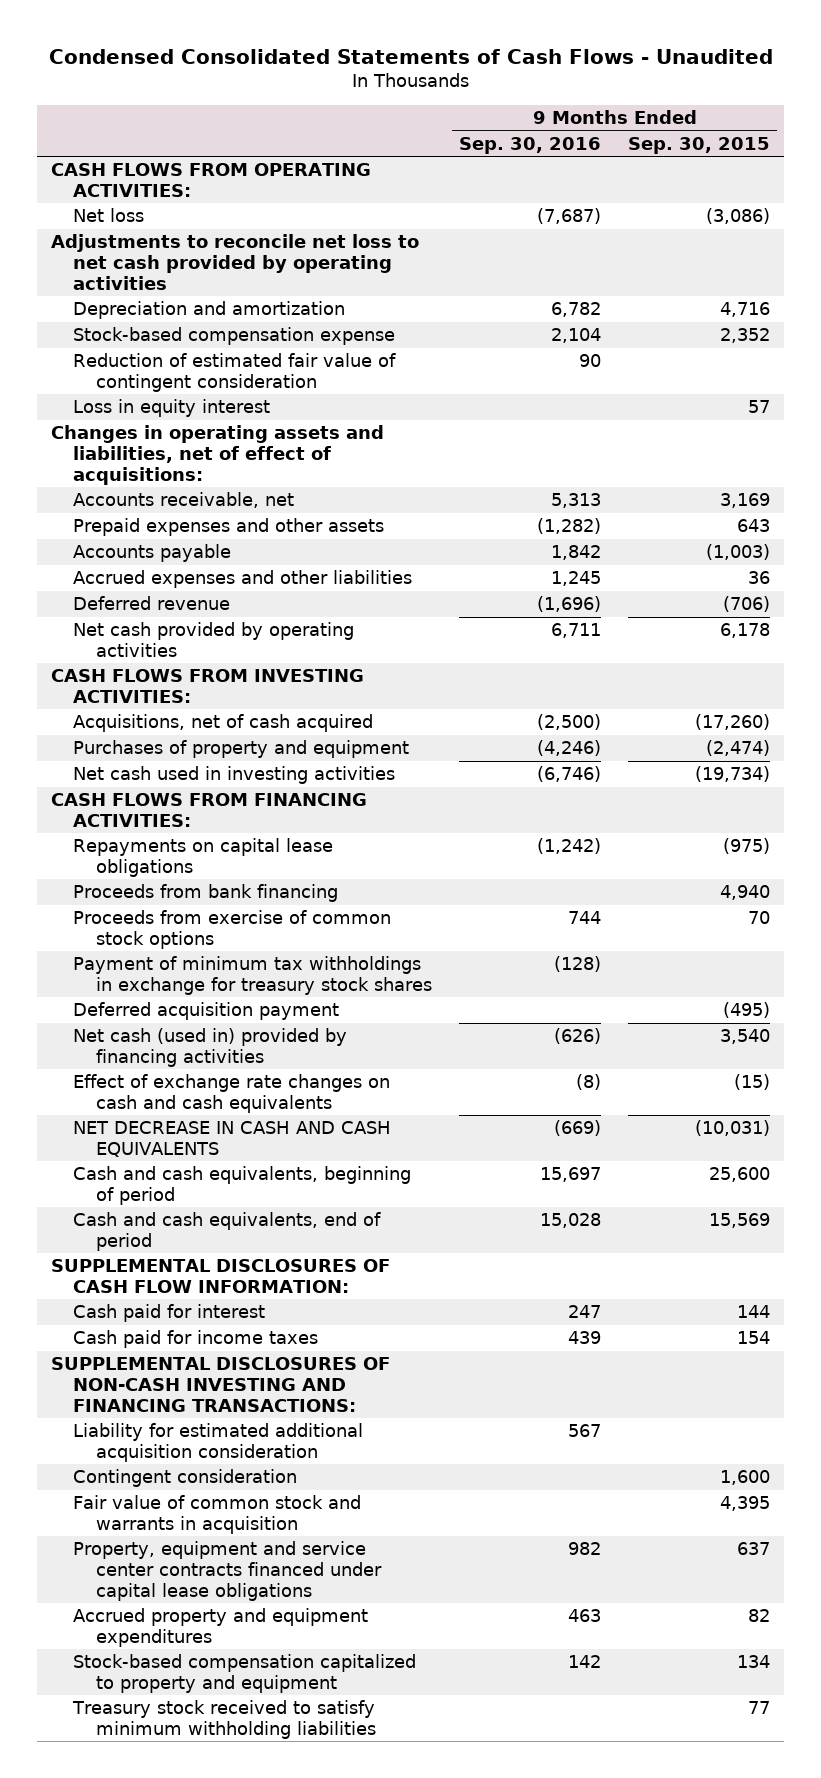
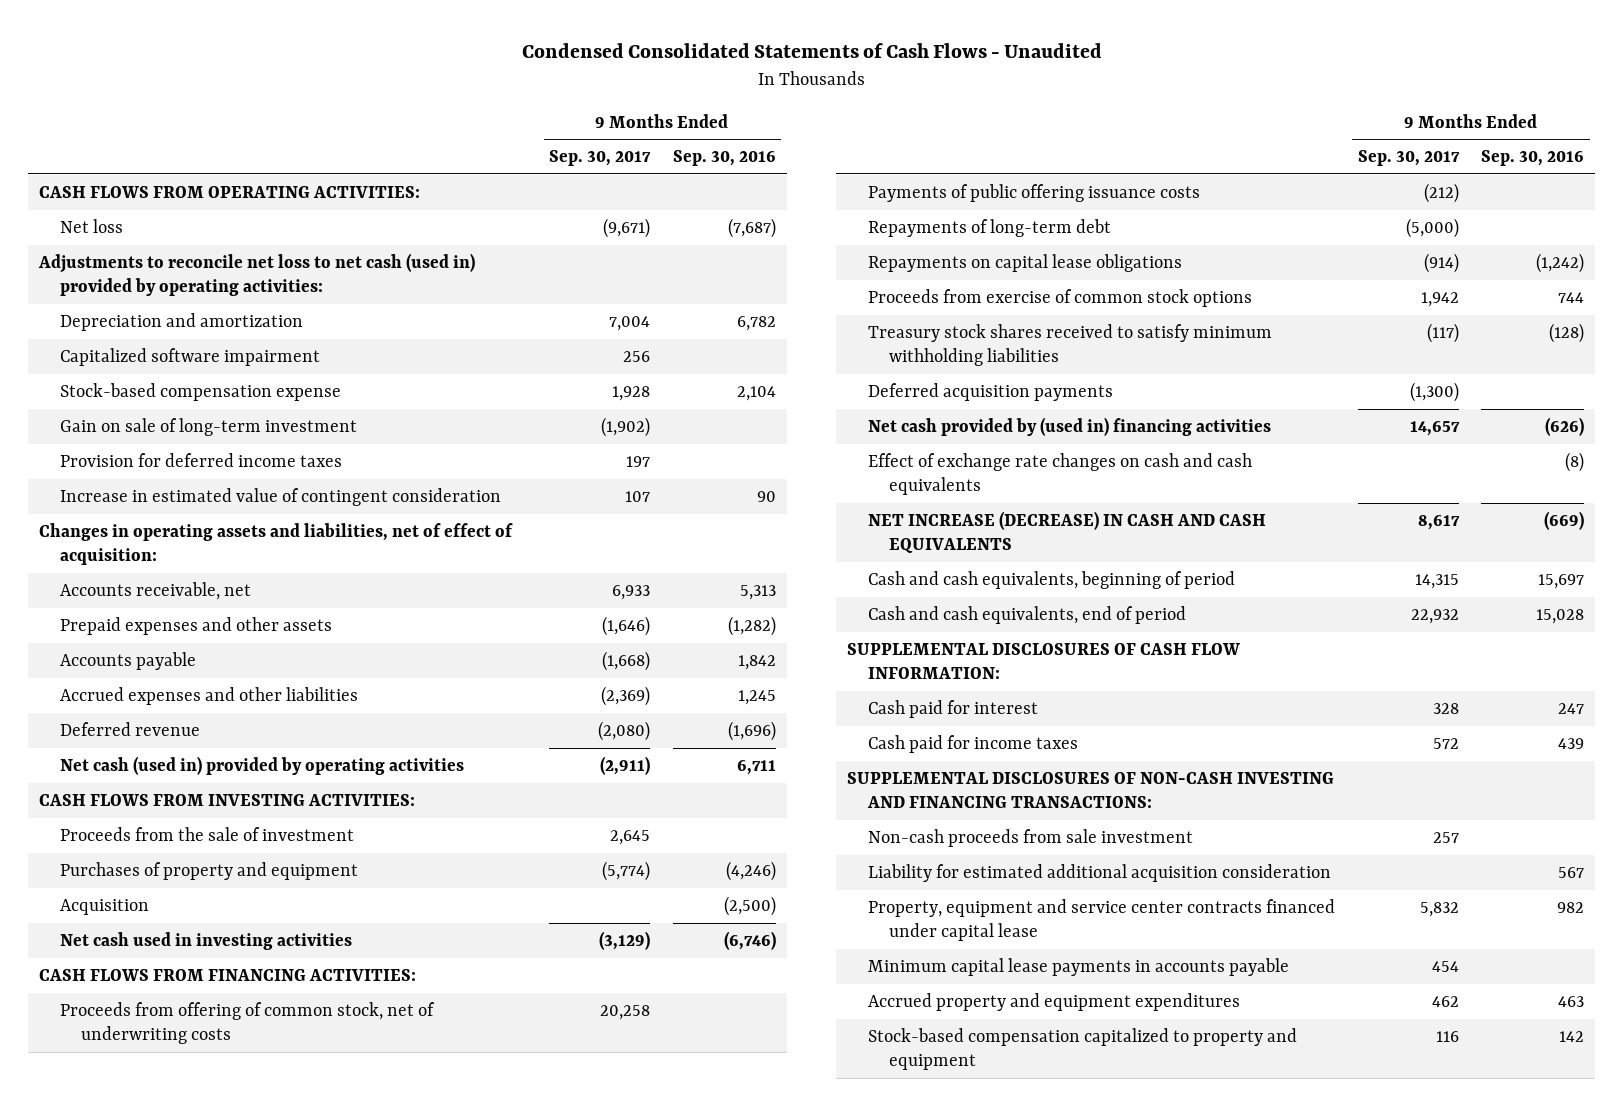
[628,136,771,154] Sep. 30, 2015 -> none
none -> [549,150,652,167] Sep. 30, 2017
[50,234,419,290] Adjustments to reconcile net loss to net cash provided by operating activities -> [37,252,475,297] Adjustments to reconcile net loss to net cash (used in) provided by operating activities:
none -> [59,347,320,366] Capitalized software impairment
[73,399,271,418] Loss in equity interest -> none
none -> [59,417,357,436] Gain on sale of long-term investment
none -> [59,452,342,467] Provision for deferred income taxes
[73,353,397,392] Reduction of estimated fair value of contingent consideration -> [59,487,501,506] Increase in estimated value of contingent consideration
[50,425,384,485] Changes in operating assets and liabilities, net of effect of acquisitions: -> [38,522,513,566] Changes in operating assets and liabilities, net of effect of acquisition:
[73,622,355,657] Net cash provided by operating activities -> [59,755,464,775] Net cash (used in) provided by operating activities
[73,714,374,733] Acquisitions, net of cash acquired -> none
none -> [59,826,354,841] Proceeds from the sale of investment
none -> [59,898,149,915] Acquisition
none -> [59,1001,435,1045] Proceeds from offering of common stock, net of underwriting costs
none -> [868,183,1201,202] Payments of public offering issuance costs
none -> [868,218,1112,237] Repayments of long-term debt
[73,884,339,903] Proceeds from bank financing -> none
[73,956,432,995] Payment of minimum tax withholdings in exchange for treasury stock shares -> [868,323,1273,367] Treasury stock shares received to satisfy minimum withholding liabilities
[73,1002,340,1021] Deferred acquisition payment -> [868,382,1114,401] Deferred acquisition payments
[73,1028,348,1067] Net cash (used in) provided by financing activities -> [868,416,1272,436] Net cash provided by (used in) financing activities
[73,1121,392,1157] NET DECREASE IN CASH AND CASH EQUIVALENTS -> [868,510,1267,554] NET INCREASE (DECREASE) IN CASH AND CASH EQUIVALENTS
none -> [868,828,1194,847] Non-cash proceeds from sale investment
[73,1469,298,1488] Contingent consideration -> none
[73,1495,362,1534] Fair value of common stock and warrants in acquisition -> none
[73,1541,382,1601] Property, equipment and service center contracts financed under capital lease obligations -> [868,898,1336,942] Property, equipment and service center contracts financed under capital lease
none -> [868,957,1290,976] Minimum capital lease payments in accounts payable
[72,1700,376,1739] Treasury stock received to satisfy minimum withholding liabilities -> none

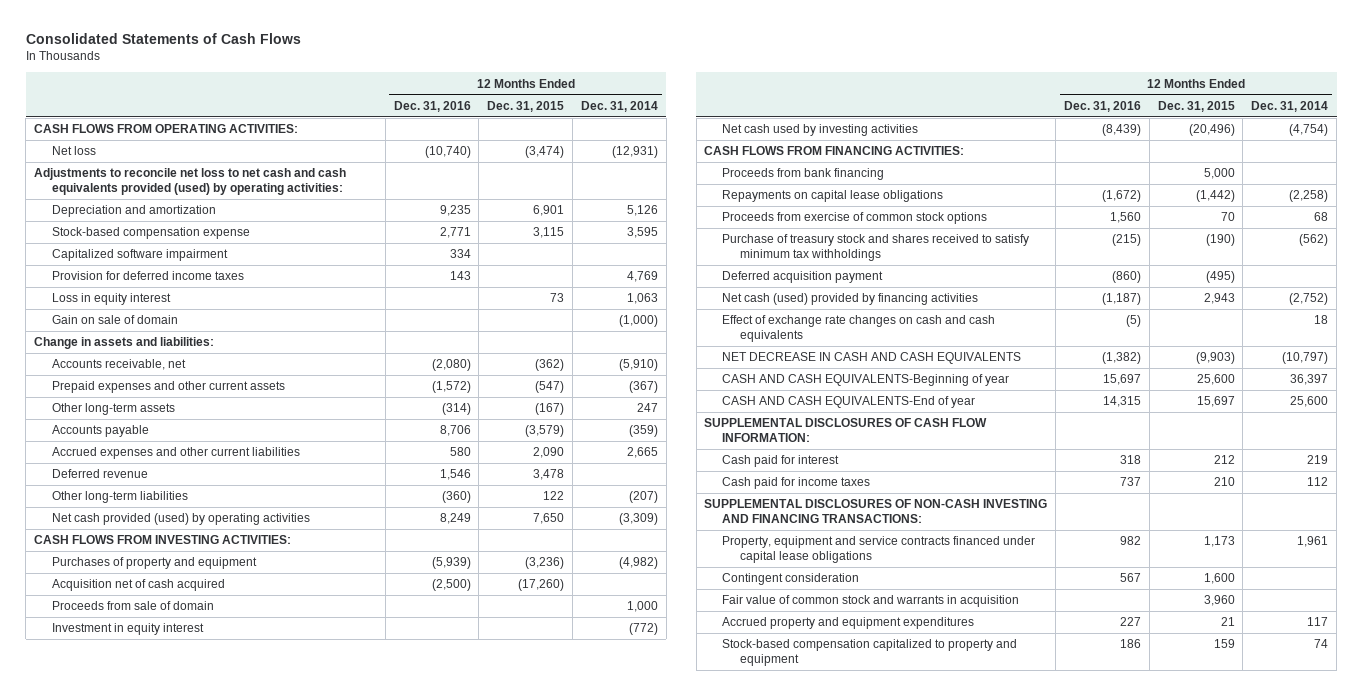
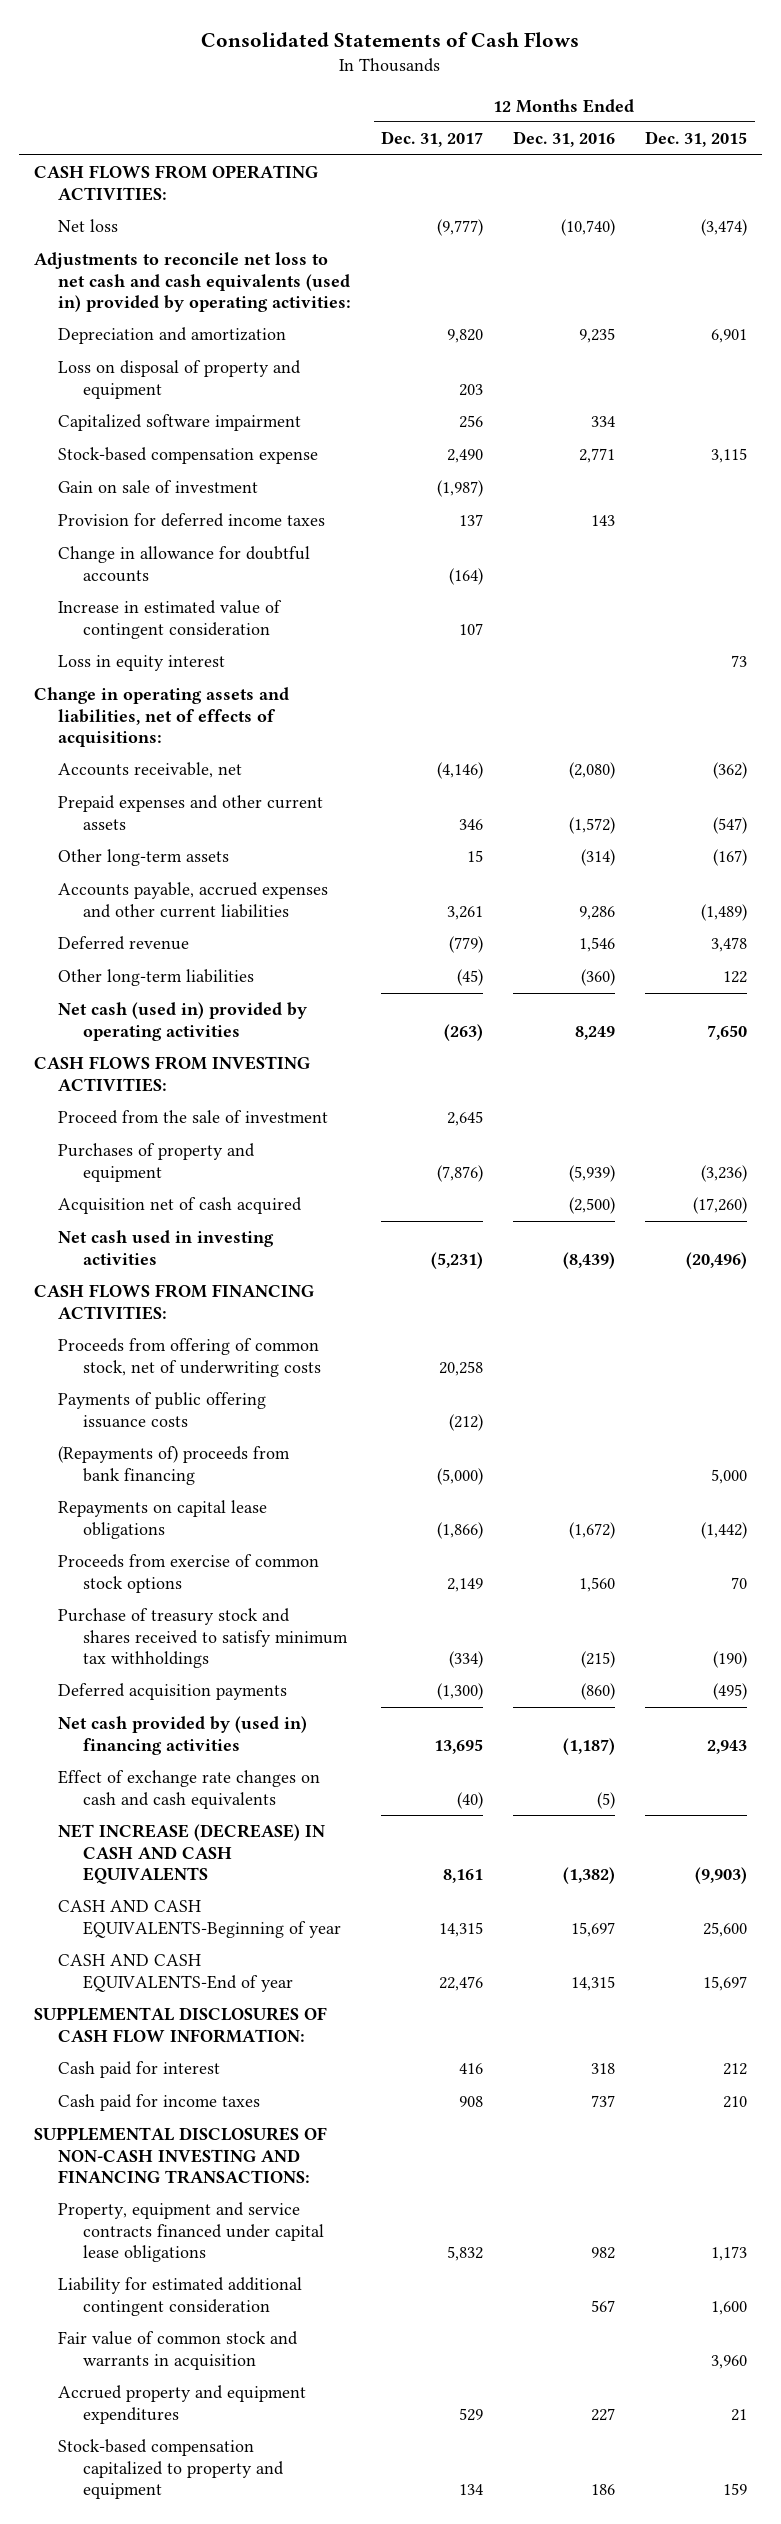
[580,100,658,112] Dec. 31, 2014 -> none
none -> [381,131,484,148] Dec. 31, 2017
[33,168,346,196] Adjustments to reconcile net loss to net cash and cash equivalents provided (used) by operating activities: -> [33,252,352,312] Adjustments to reconcile net loss to net cash and cash equivalents (used in) provided by operating activities:
none -> [58,360,302,399] Loss on disposal of property and equipment
[51,227,250,240] Stock-based compensation expense -> [58,447,319,465] Stock-based compensation expense
none -> [58,480,259,494] Gain on sale of investment
none -> [58,546,311,582] Change in allowance for doubtful accounts
none -> [58,600,283,639] Increase in estimated value of contingent consideration
[51,315,178,325] Gain on sale of domain -> none
[33,337,214,350] Change in assets and liabilities: -> [33,687,289,747] Change in operating assets and liabilities, net of effects of acquisitions:
[51,425,149,438] Accounts payable -> none
[51,447,300,460] Accrued expenses and other current liabilities -> [58,882,329,918] Accounts payable, accrued expenses and other current liabilities
[449,447,471,457] 580 -> [579,905,616,920] 9,286
[533,447,565,459] 2,090 -> [701,903,748,921] (1,489)
[51,513,310,526] Net cash provided (used) by operating activities -> [58,1002,308,1041] Net cash (used in) provided by operating activities
none -> [58,1110,329,1125] Proceed from the sale of investment
[51,601,214,611] Proceeds from sale of domain -> none
[51,623,204,636] Investment in equity interest -> none
[722,124,919,137] Net cash used by investing activities -> [58,1230,275,1265] Net cash used in investing activities
none -> [58,1338,321,1377] Proceeds from offering of common stock, net of underwriting costs
none -> [58,1392,267,1428] Payments of public offering issuance costs
[722,168,885,181] Proceeds from bank financing -> [58,1446,291,1485] (Repayments of) proceeds from bank financing
[722,271,884,284] Deferred acquisition payment -> [58,1683,288,1701] Deferred acquisition payments
[722,293,979,306] Net cash (used) provided by financing activities -> [58,1716,308,1755] Net cash provided by (used in) financing activities
[722,352,1022,365] NET DECREASE IN CASH AND CASH EQUIVALENTS -> [58,1824,326,1884] NET INCREASE (DECREASE) IN CASH AND CASH EQUIVALENTS
[722,573,860,586] Contingent consideration -> [58,2277,303,2316] Liability for estimated additional contingent consideration

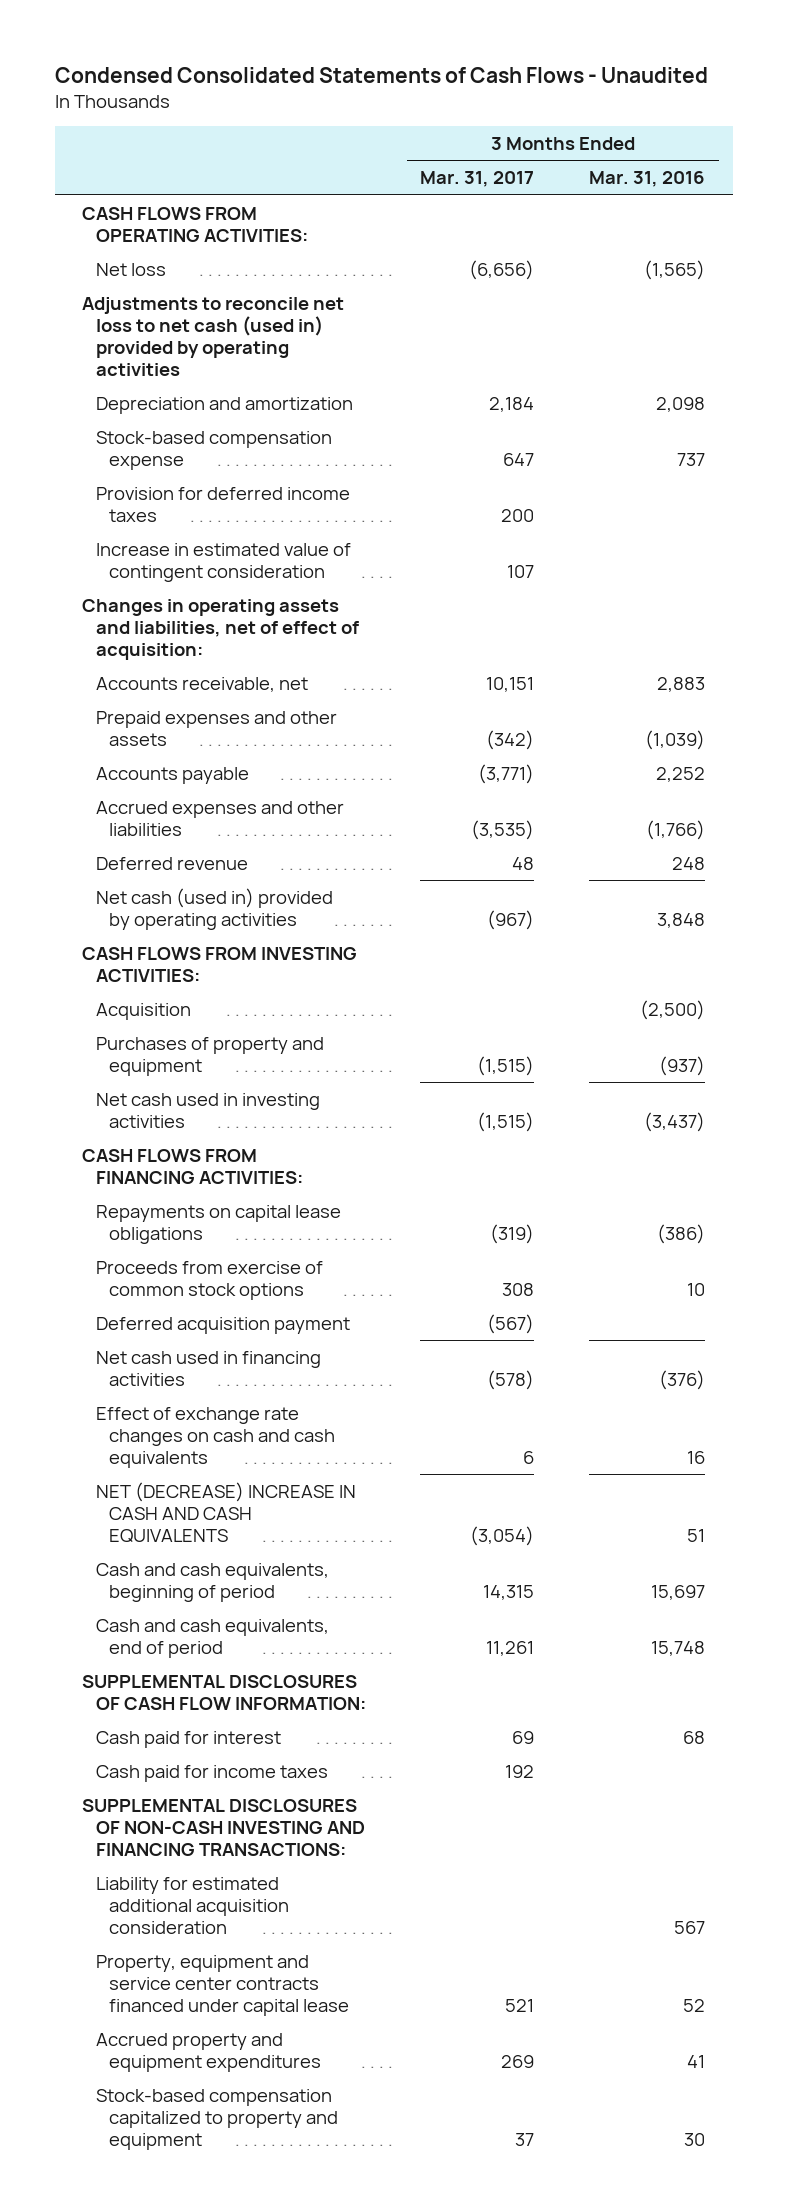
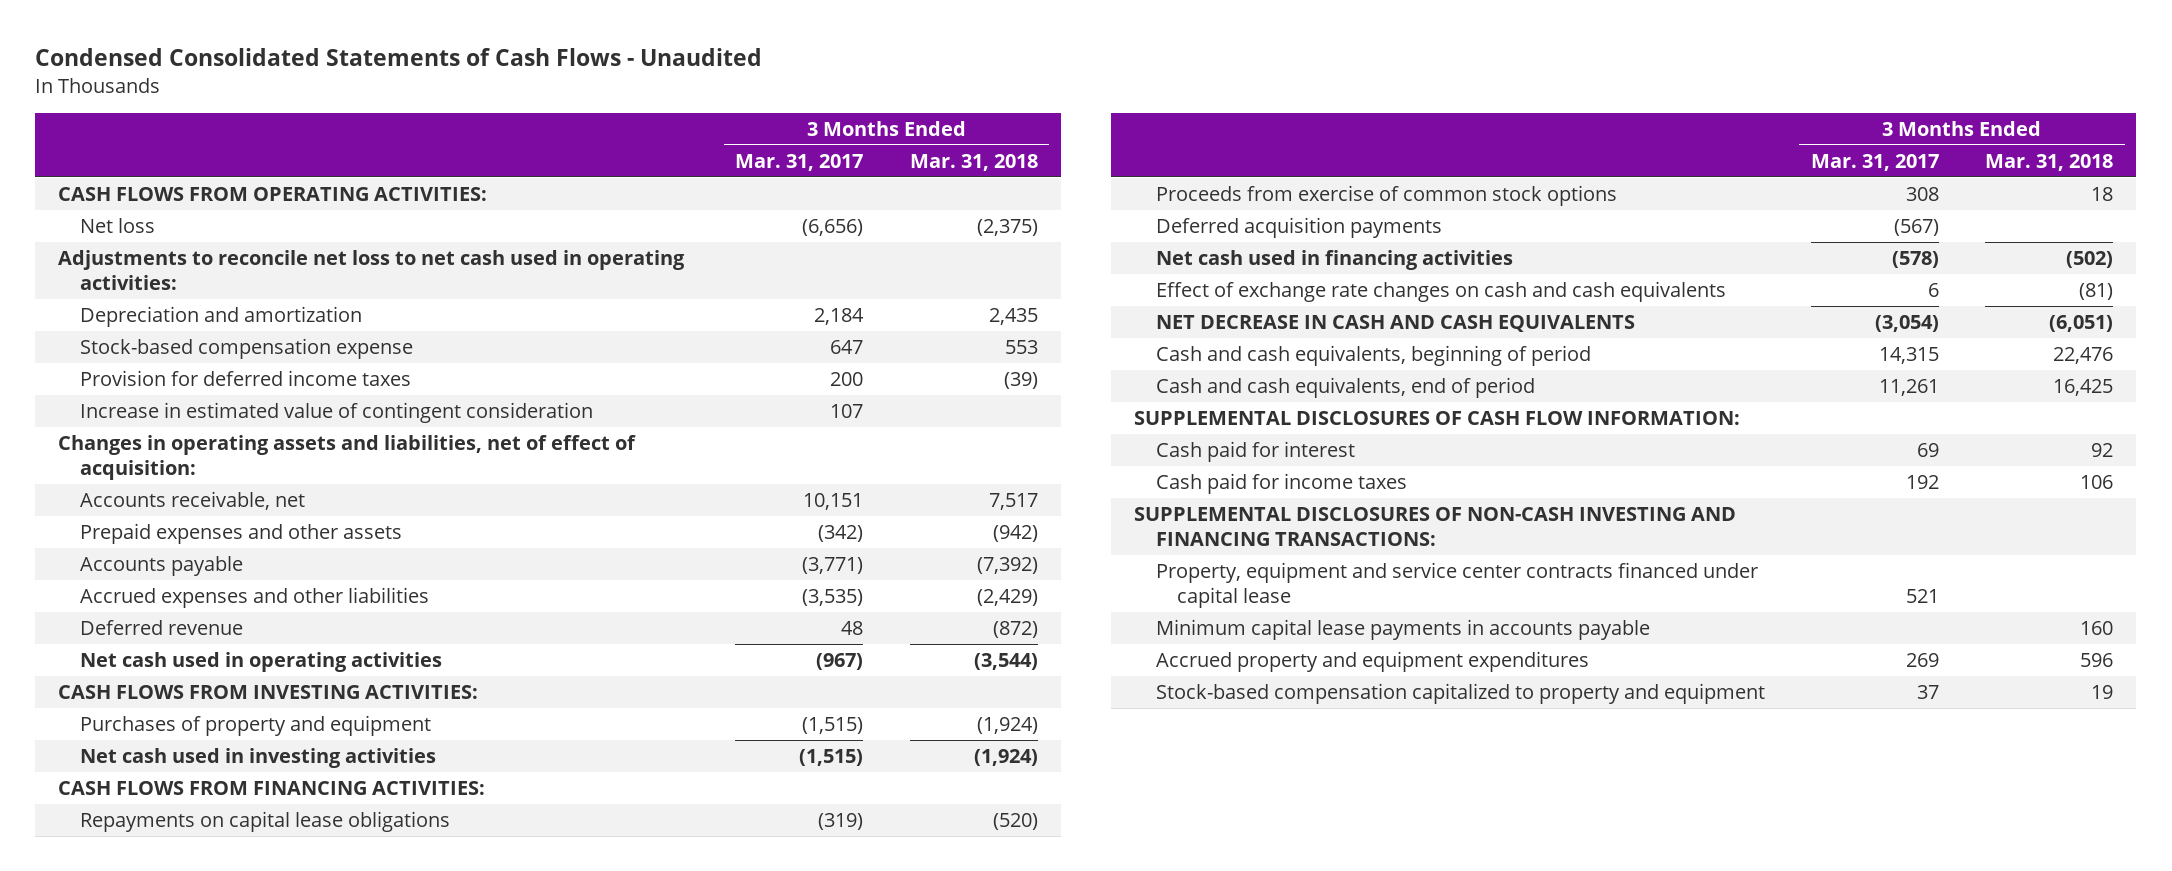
[589,171,706,188] Mar. 31, 2016 -> none
none -> [909,153,1038,171] Mar. 31, 2018
[81,296,344,376] Adjustments to reconcile net loss to net cash (used in) provided by operating activities -> [58,249,686,290] Adjustments to reconcile net loss to net cash used in operating activities:
[95,887,333,930] Net cash (used in) provided by operating activities -> [80,651,443,672] Net cash used in operating activities
[95,1002,191,1020] Acquisition -> none
[95,1316,350,1334] Deferred acquisition payment -> [1155,216,1442,238] Deferred acquisition payments
[95,1481,356,1542] NET (DECREASE) INCREASE IN CASH AND CASH EQUIVALENTS -> [1155,314,1635,332] NET DECREASE IN CASH AND CASH EQUIVALENTS
[95,1876,290,1934] Liability for estimated additional acquisition consideration -> none
none -> [1155,618,1650,640] Minimum capital lease payments in accounts payable

